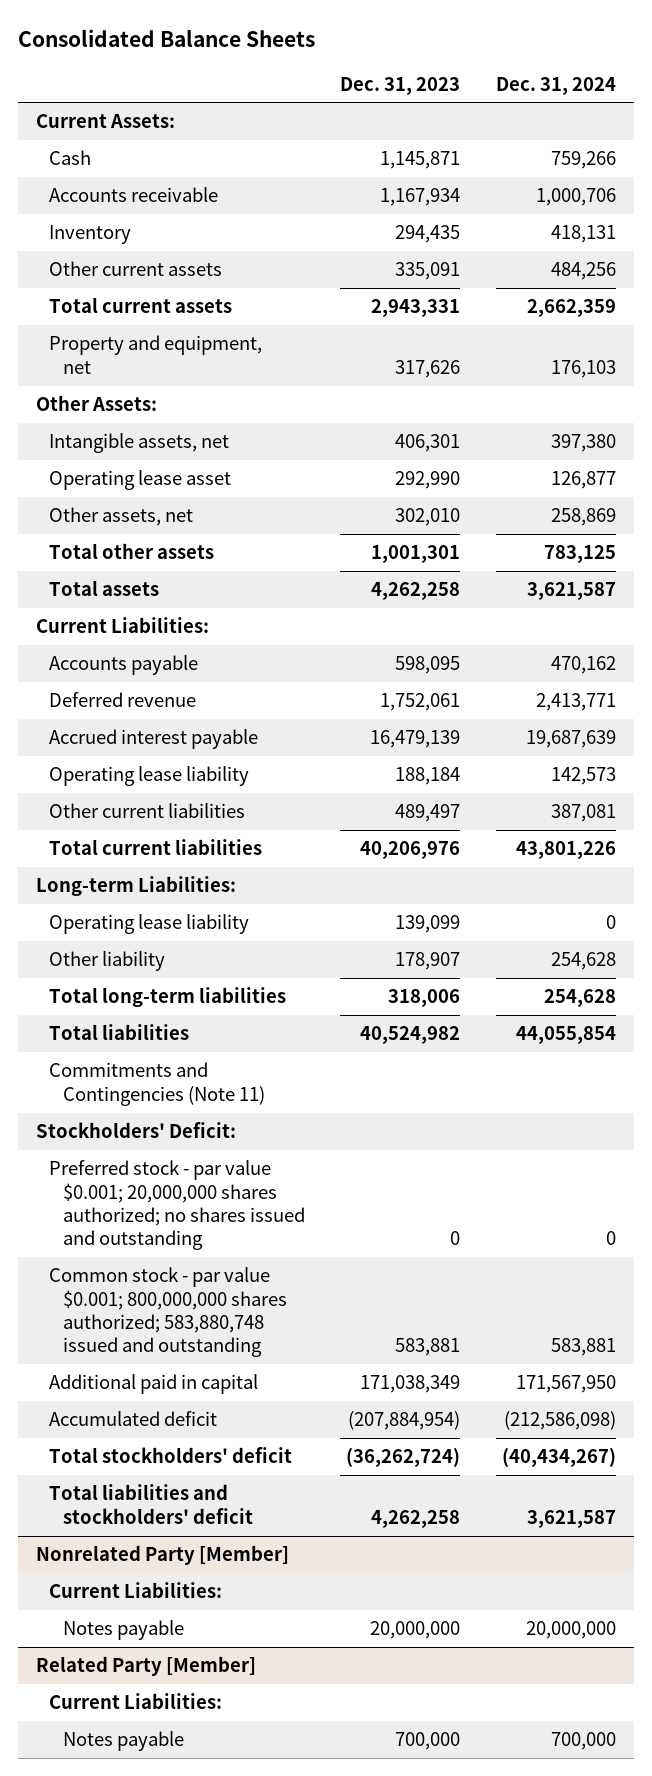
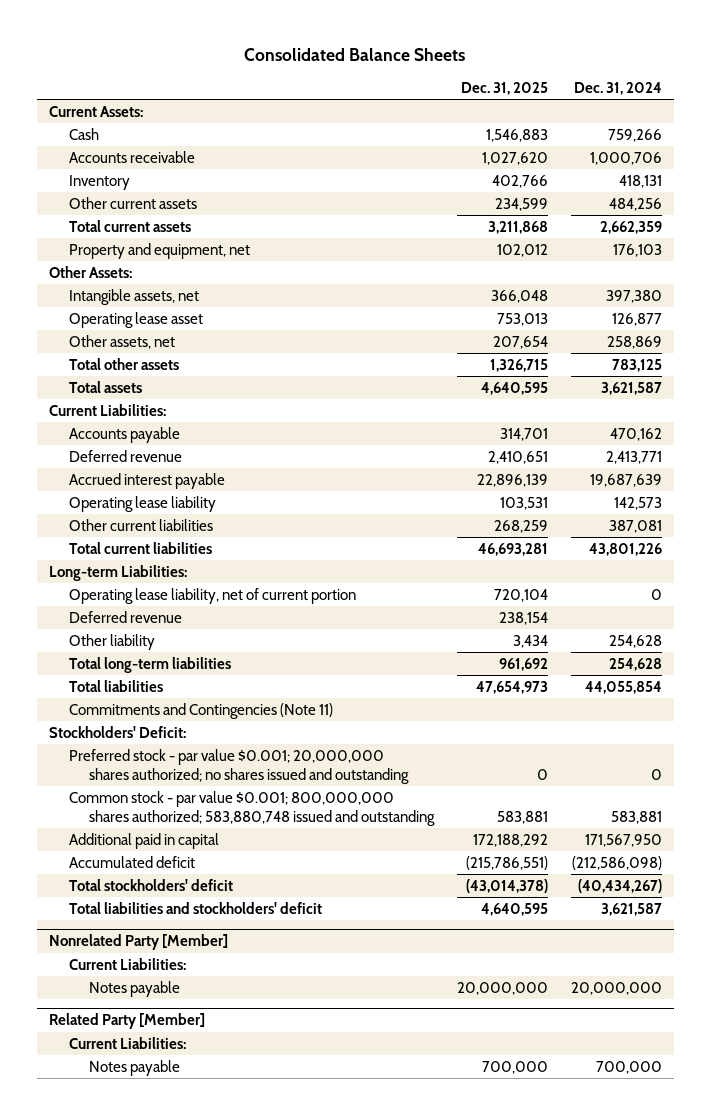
[340,76,461,95] Dec. 31, 2023 -> none
none -> [461,81,549,95] Dec. 31, 2025
[49,914,250,935] Operating lease liability -> [69,587,357,604] Operating lease liability, net of current portion
none -> [69,610,183,623] Deferred revenue

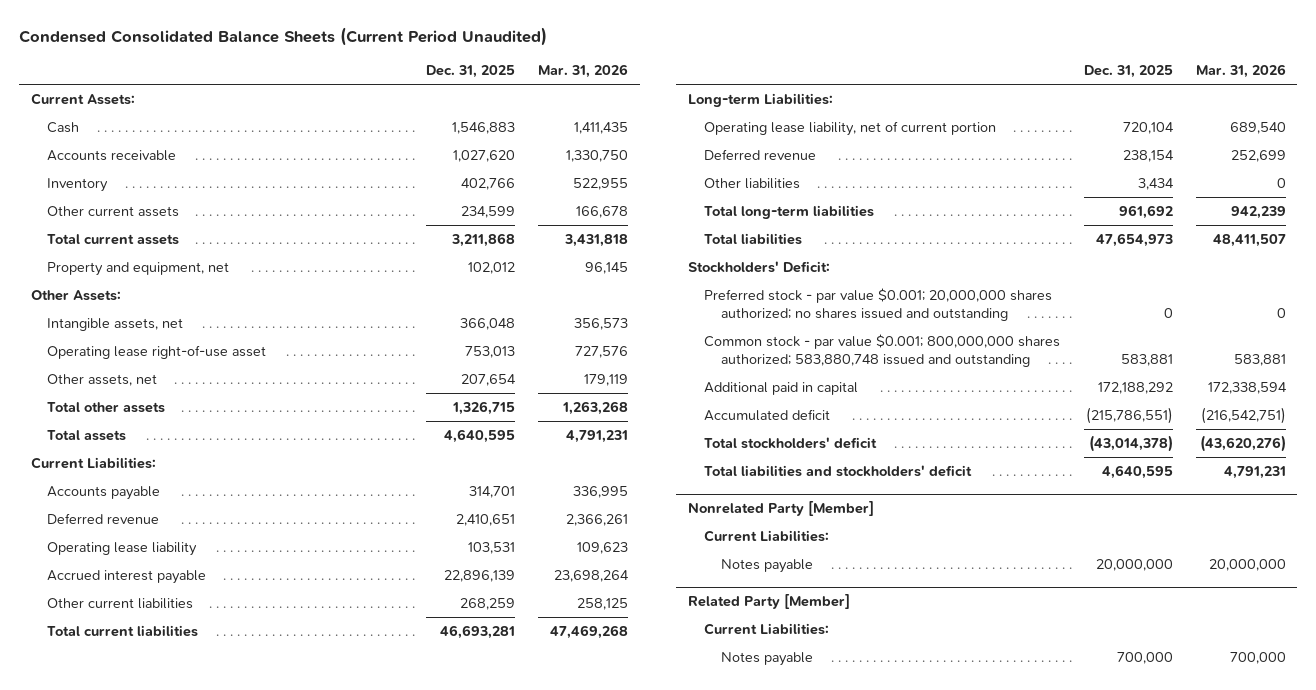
[244,47,466,61] Consolidated Balance Sheets -> [19,26,548,46] Condensed Consolidated Balance Sheets (Current Period Unaudited)
[574,81,663,95] Dec. 31, 2024 -> none
none -> [538,64,629,79] Mar. 31, 2026
[69,311,204,328] Operating lease asset -> [46,345,266,360] Operating lease right-of-use asset
[69,472,226,489] Accrued interest payable -> [46,570,206,585] Accrued interest payable
[69,633,156,650] Other liability -> [704,178,801,190] Other liabilities
[69,702,334,719] Commitments and Contingencies (Note 11) -> none

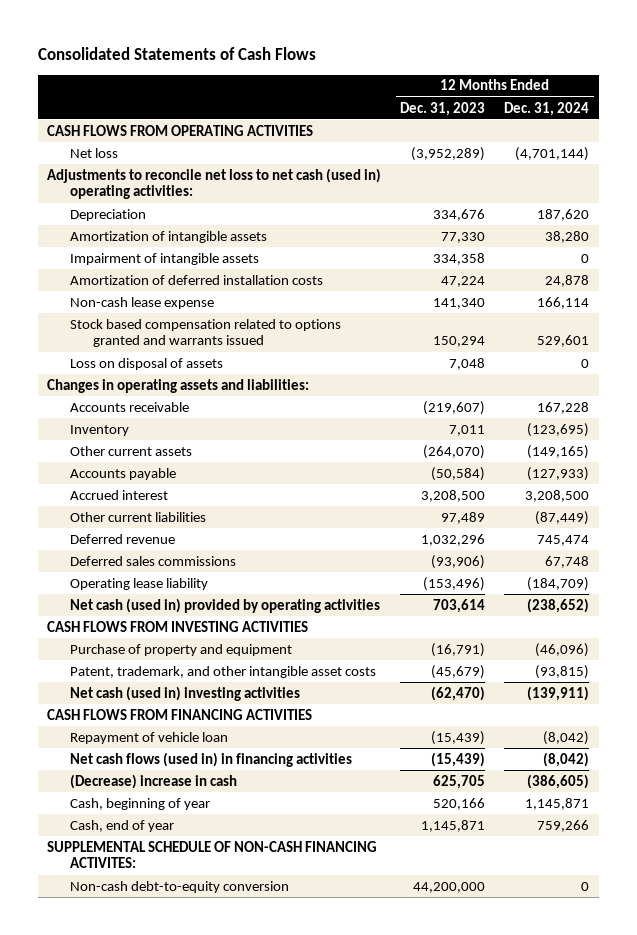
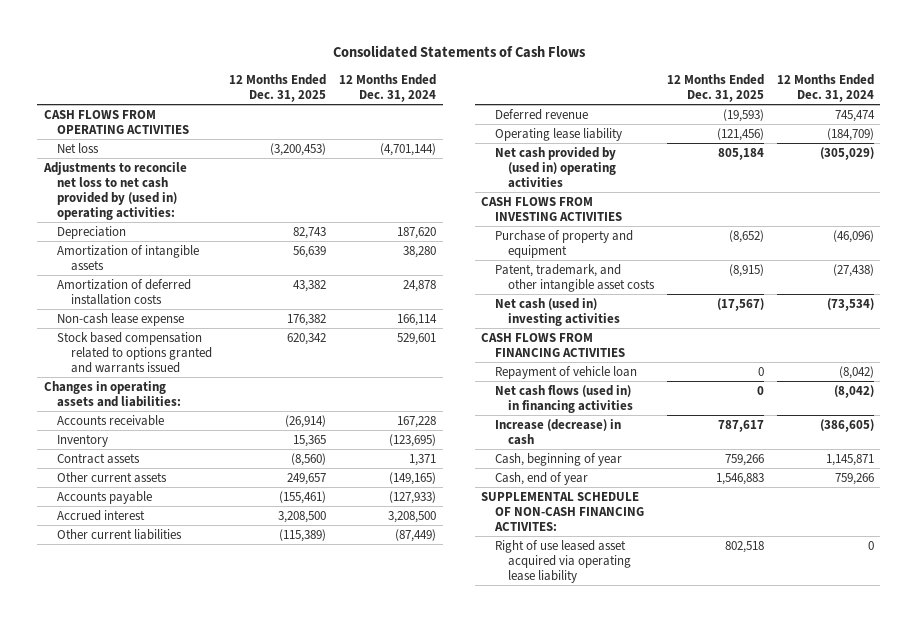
[400,101,486,116] Dec. 31, 2023 -> none
none -> [229,73,327,102] 12 Months Ended Dec. 31, 2025
[47,167,382,200] Adjustments to reconcile net loss to net cash (used in) operating activities: -> [42,161,187,221] Adjustments to reconcile net loss to net cash provided by (used in) operating activities:
[70,252,260,265] Impairment of intangible assets -> none
[70,357,224,370] Loss on disposal of assets -> none
none -> [57,452,141,464] Contract assets
[70,555,237,566] Deferred sales commissions -> none
[70,597,381,613] Net cash (used in) provided by operating activities -> [494,146,616,188] Net cash provided by (used in) operating activities
[527,597,590,613] (238,652) -> [819,146,874,160] (305,029)
[535,664,590,679] (93,815) -> [832,263,874,277] (27,438)
[527,685,590,701] (139,911) -> [826,297,874,311] (73,534)
[70,773,238,789] (Decrease) increase in cash -> [494,418,621,445] Increase (decrease) in cash
[70,880,290,893] Non-cash debt-to-equity conversion -> none
none -> [494,539,631,583] Right of use leased asset acquired via operating lease liability

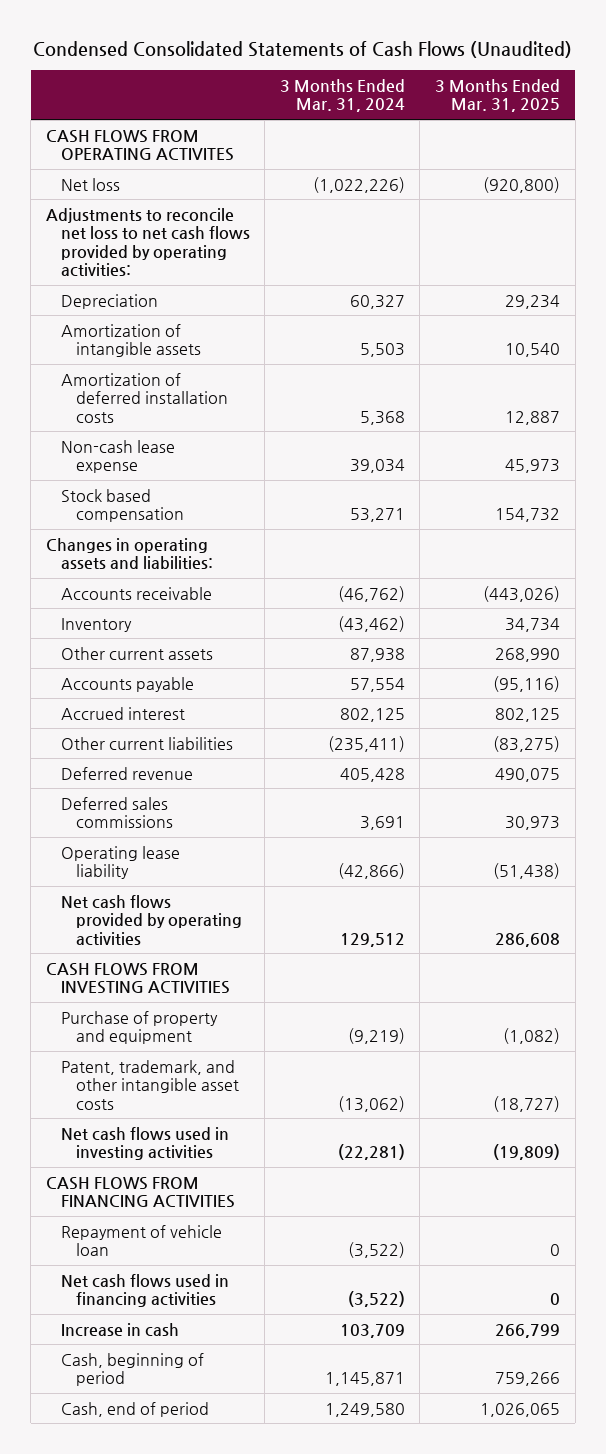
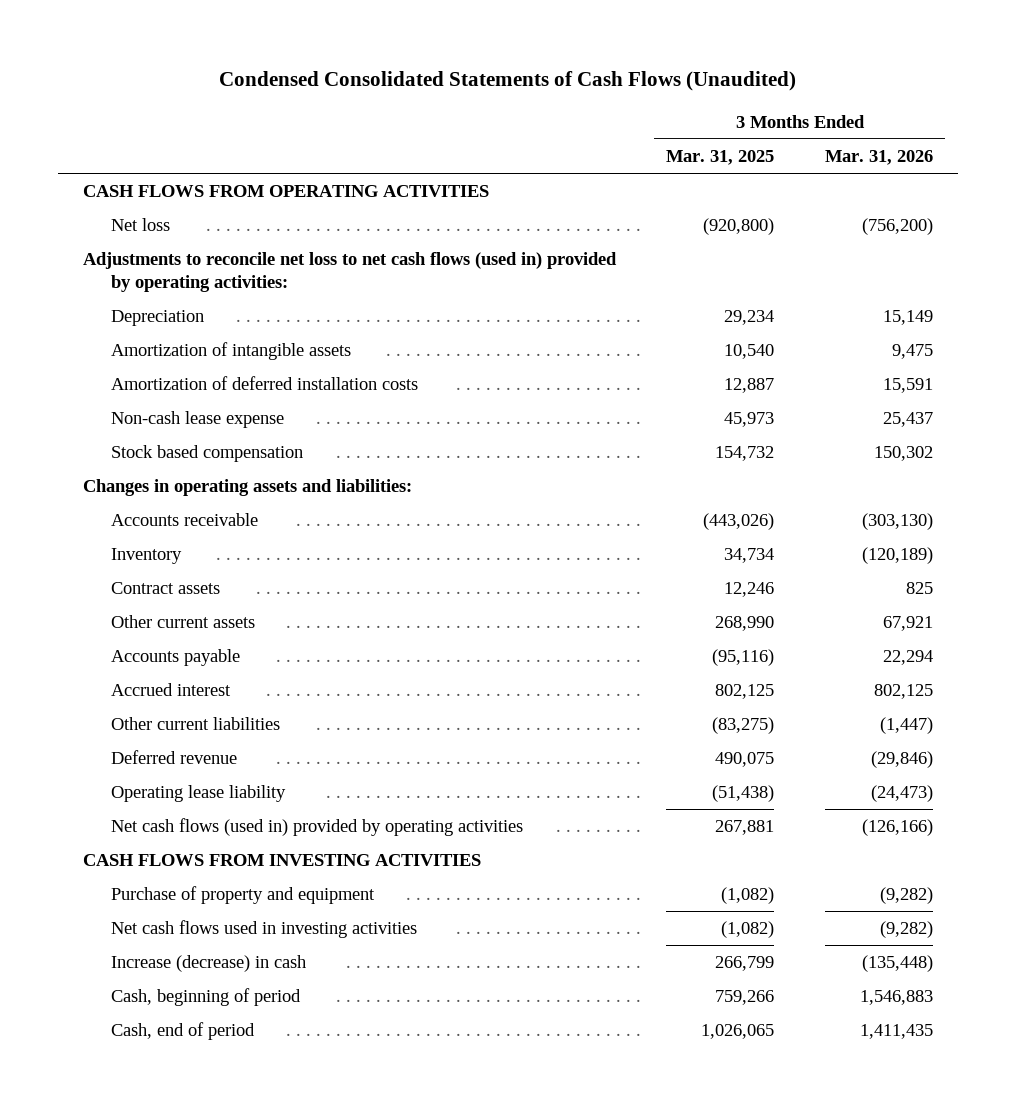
[279,79,405,113] 3 Months Ended Mar. 31, 2024 -> none
none -> [824,149,933,165] Mar. 31, 2026
[45,129,234,162] CASH FLOWS FROM OPERATING ACTIVITES -> [82,185,489,198] CASH FLOWS FROM OPERATING ACTIVITIES
[45,207,250,277] Adjustments to reconcile net loss to net cash flows provided by operating activities: -> [82,252,617,292] Adjustments to reconcile net loss to net cash flows (used in) provided by operating activities:
none -> [111,582,221,595] Contract assets
[60,796,173,829] Deferred sales commissions -> none
[60,894,242,946] Net cash flows provided by operating activities -> [111,818,524,837] Net cash flows (used in) provided by operating activities
[495,932,561,947] 286,608 -> [715,820,775,836] 267,881
[60,1059,239,1110] Patent, trademark, and other intangible asset costs -> none
[45,1176,235,1209] CASH FLOWS FROM FINANCING ACTIVITIES -> none
[60,1224,222,1257] Repayment of vehicle loan -> none
[60,1273,229,1308] Net cash flows used in financing activities -> none
[493,1144,561,1161] (19,809) -> [721,921,775,939] (1,082)
[60,1322,179,1337] Increase in cash -> [111,955,307,973] Increase (decrease) in cash

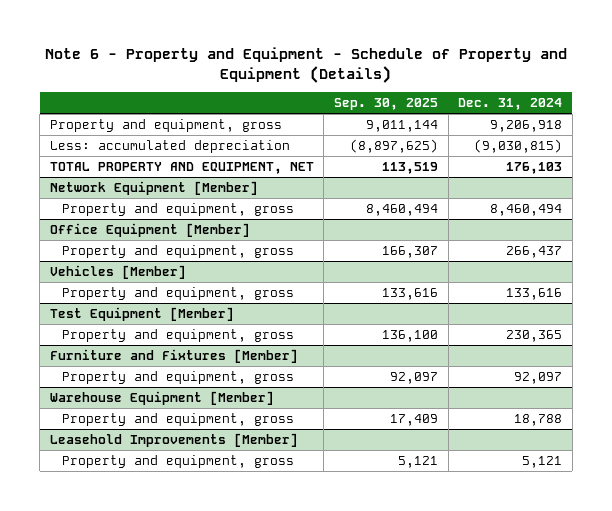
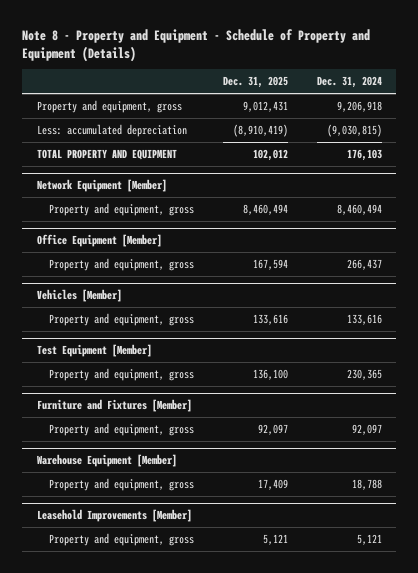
[44,47,567,84] Note 6 - Property and Equipment - Schedule of Property and Equipment (Details) -> [22,28,371,62] Note 8 - Property and Equipment - Schedule of Property and Equipment (Details)
[333,97,438,110] Sep. 30, 2025 -> none
none -> [222,76,288,89] Dec. 31, 2025
[49,162,314,175] TOTAL PROPERTY AND EQUIPMENT, NET -> [36,148,177,160] TOTAL PROPERTY AND EQUIPMENT

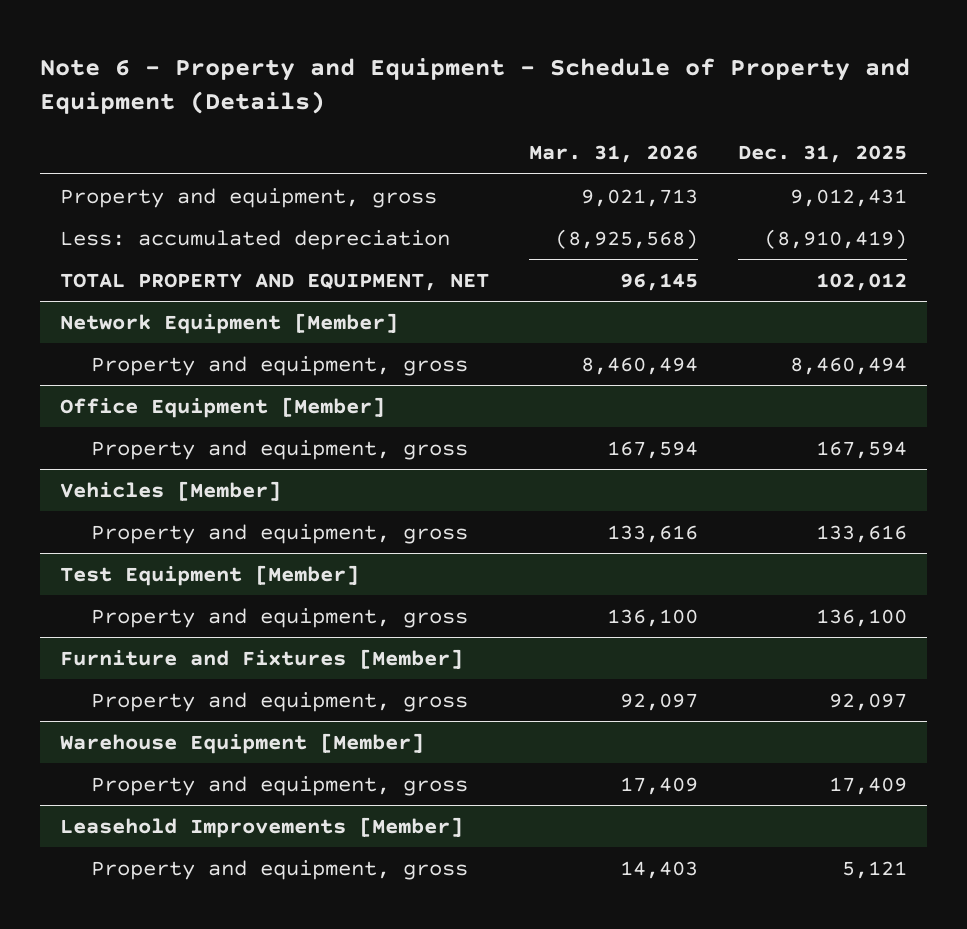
[22,28,371,62] Note 8 - Property and Equipment - Schedule of Property and Equipment (Details) -> [40,57,911,115] Note 6 - Property and Equipment - Schedule of Property and Equipment (Details)
[316,76,382,89] Dec. 31, 2024 -> none
none -> [529,145,699,164] Mar. 31, 2026
[36,148,177,160] TOTAL PROPERTY AND EQUIPMENT -> [60,272,490,291] TOTAL PROPERTY AND EQUIPMENT, NET

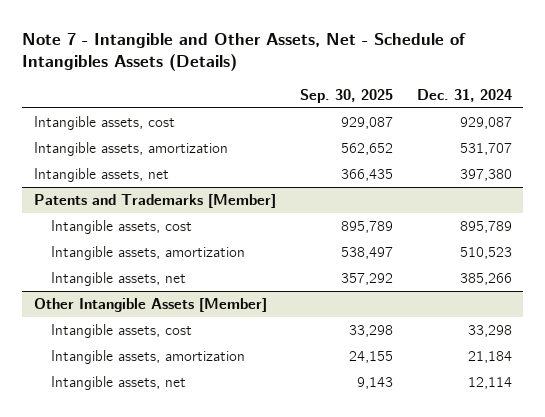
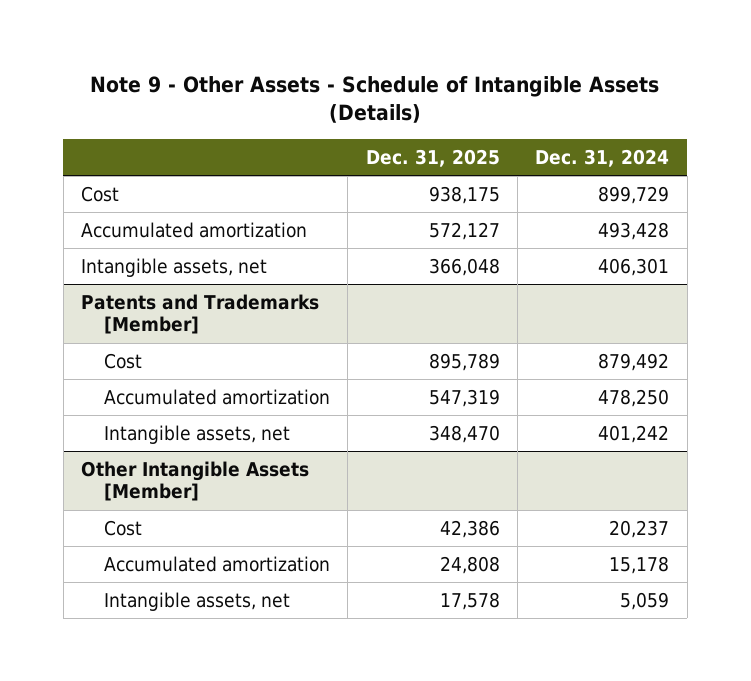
[22,32,467,71] Note 7 - Intangible and Other Assets, Net - Schedule of Intangibles Assets (Details) -> [90,75,660,124] Note 9 - Other Assets - Schedule of Intangible Assets (Details)
[299,88,393,103] Sep. 30, 2025 -> none
none -> [365,148,500,167] Dec. 31, 2025
[33,116,175,131] Intangible assets, cost -> [81,185,120,202] Cost
[459,117,512,130] 929,087 -> [598,185,670,204] 899,729
[33,142,228,157] Intangible assets, amortization -> [81,221,308,238] Accumulated amortization
[459,143,512,156] 531,707 -> [598,221,670,240] 493,428
[459,169,512,182] 397,380 -> [598,257,670,276] 406,301
[51,220,193,235] Intangible assets, cost -> [103,352,142,369] Cost
[459,221,512,234] 895,789 -> [598,352,670,371] 879,492
[51,246,246,261] Intangible assets, amortization -> [103,388,330,405] Accumulated amortization
[459,247,512,260] 510,523 -> [598,388,670,407] 478,250
[459,273,512,286] 385,266 -> [598,424,670,443] 401,242
[51,324,193,339] Intangible assets, cost -> [103,519,142,536] Cost
[467,325,512,338] 33,298 -> [609,519,670,538] 20,237
[51,350,246,365] Intangible assets, amortization -> [103,555,330,572] Accumulated amortization
[467,351,512,364] 21,184 -> [609,555,670,574] 15,178
[467,377,512,390] 12,114 -> [620,591,670,610] 5,059

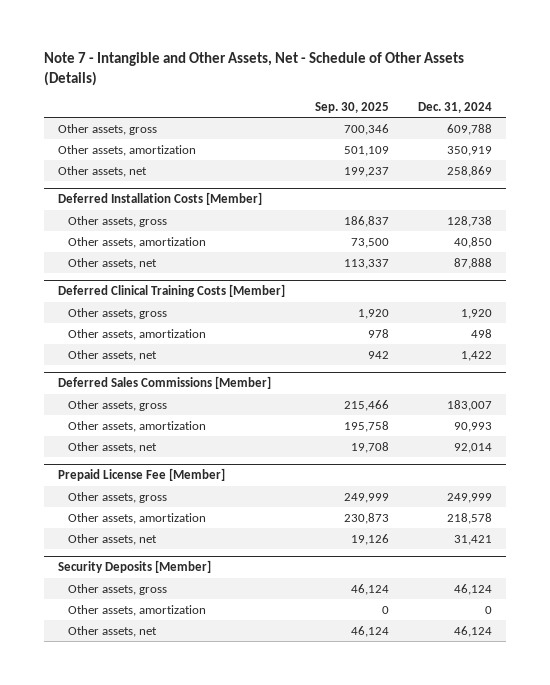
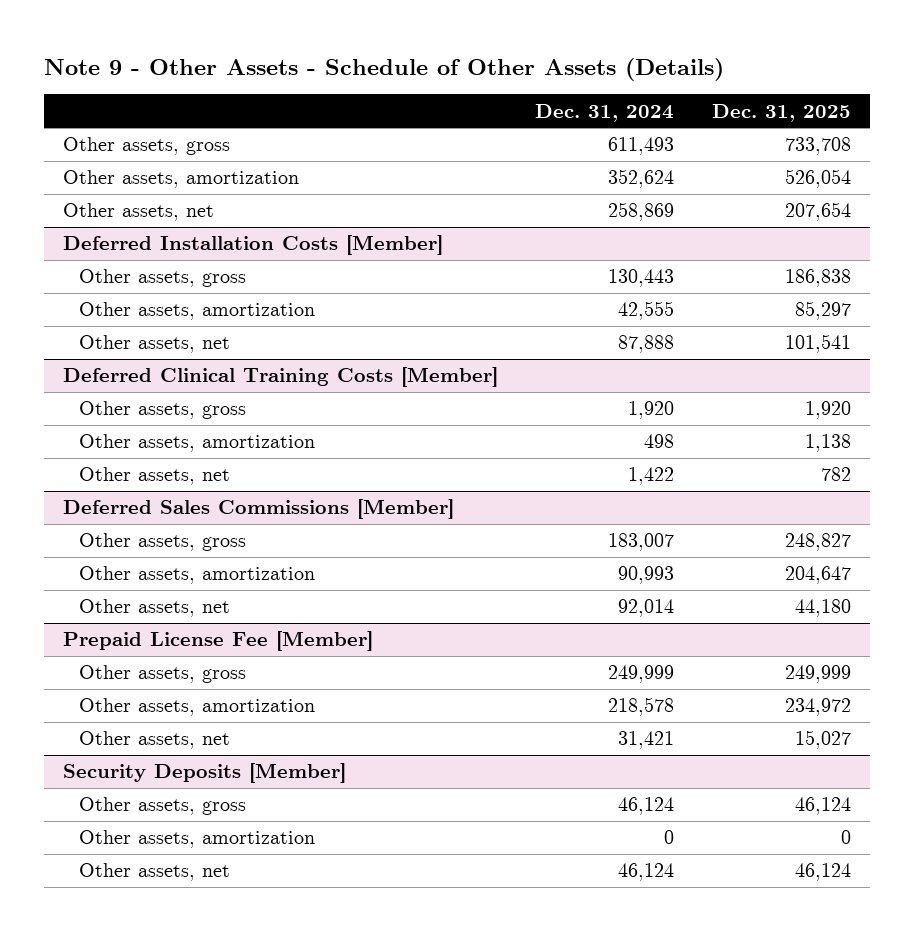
[43,52,464,87] Note 7 - Intangible and Other Assets, Net - Schedule of Other Assets (Details) -> [43,57,724,81] Note 9 - Other Assets - Schedule of Other Assets (Details)
[314,101,389,113] Sep. 30, 2025 -> none
none -> [712,103,852,122] Dec. 31, 2025
[446,123,492,135] 609,788 -> [608,137,675,156] 611,493
[446,145,492,156] 350,919 -> [608,169,675,189] 352,624
[446,215,492,227] 128,738 -> [608,269,675,288] 130,443
[453,236,492,248] 40,850 -> [618,301,675,321] 42,555

